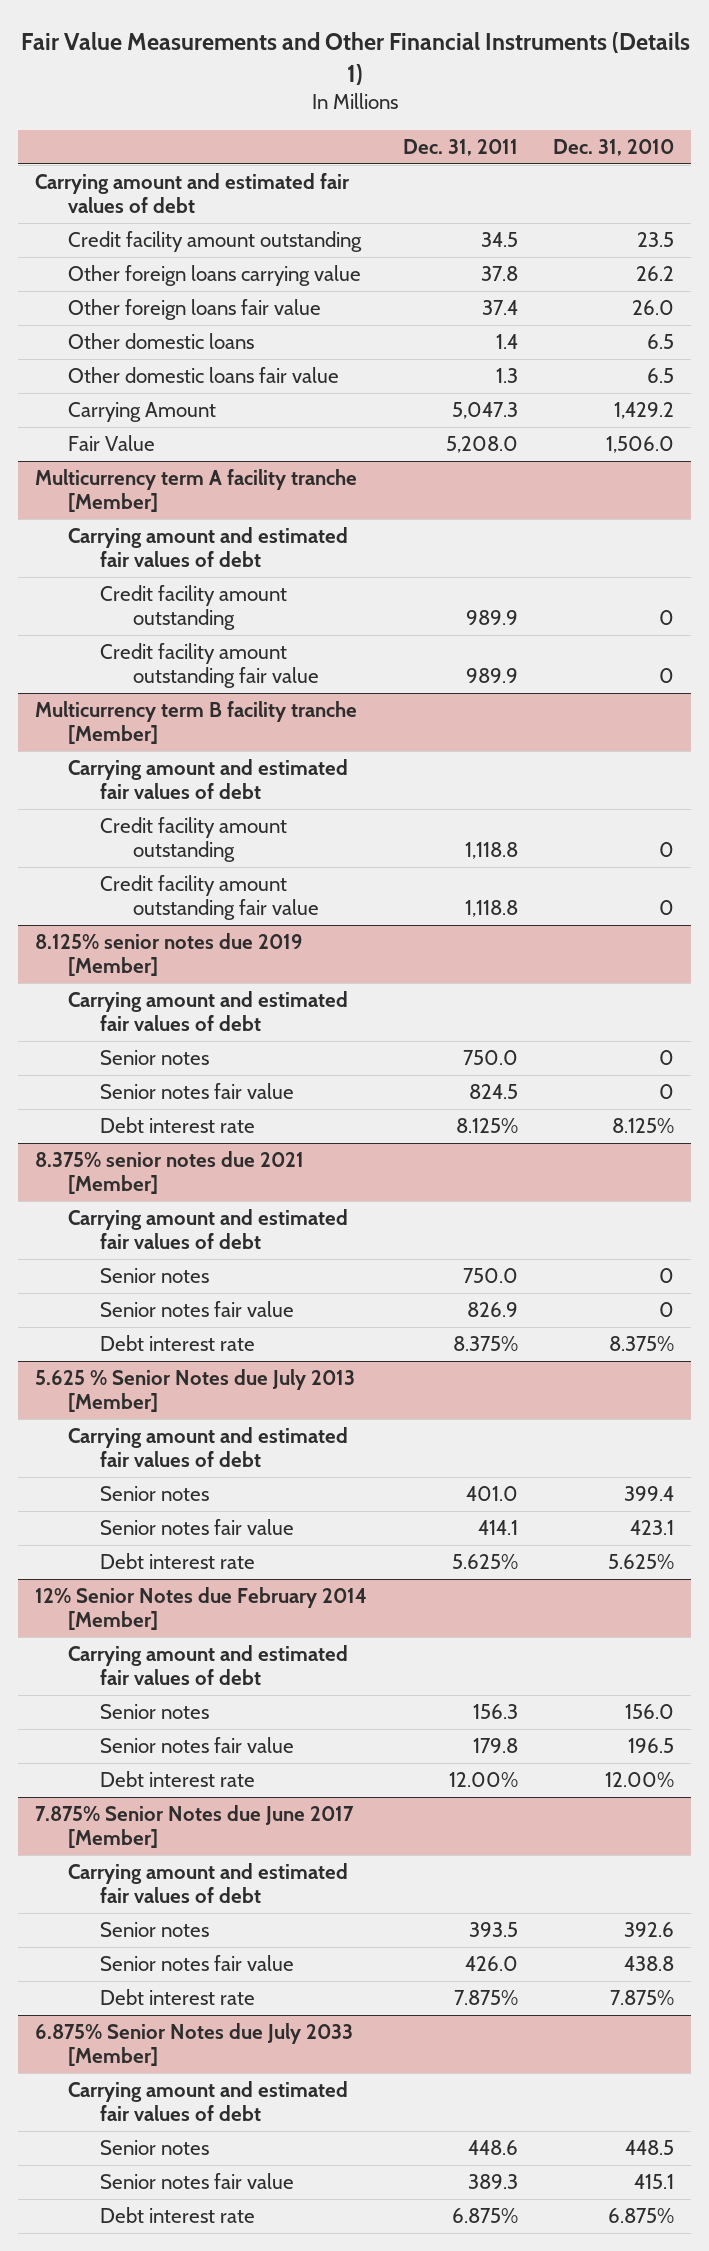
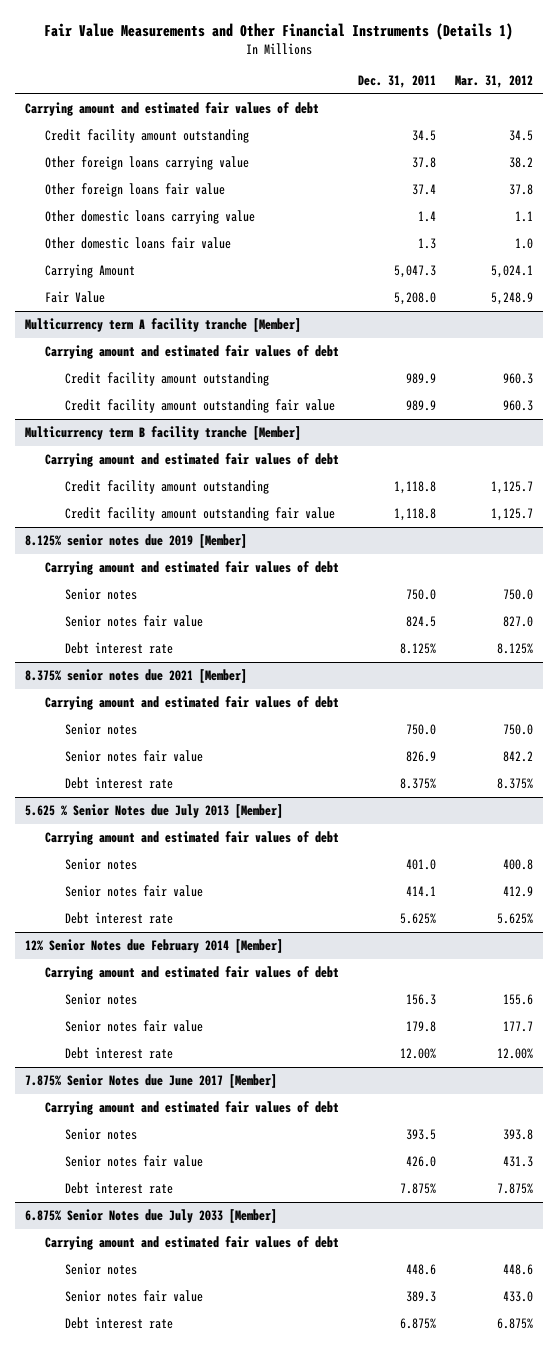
[552,138,674,156] Dec. 31, 2010 -> none
none -> [455,74,534,88] Mar. 31, 2012
[67,332,254,349] Other domestic loans -> [44,210,255,225] Other domestic loans carrying value

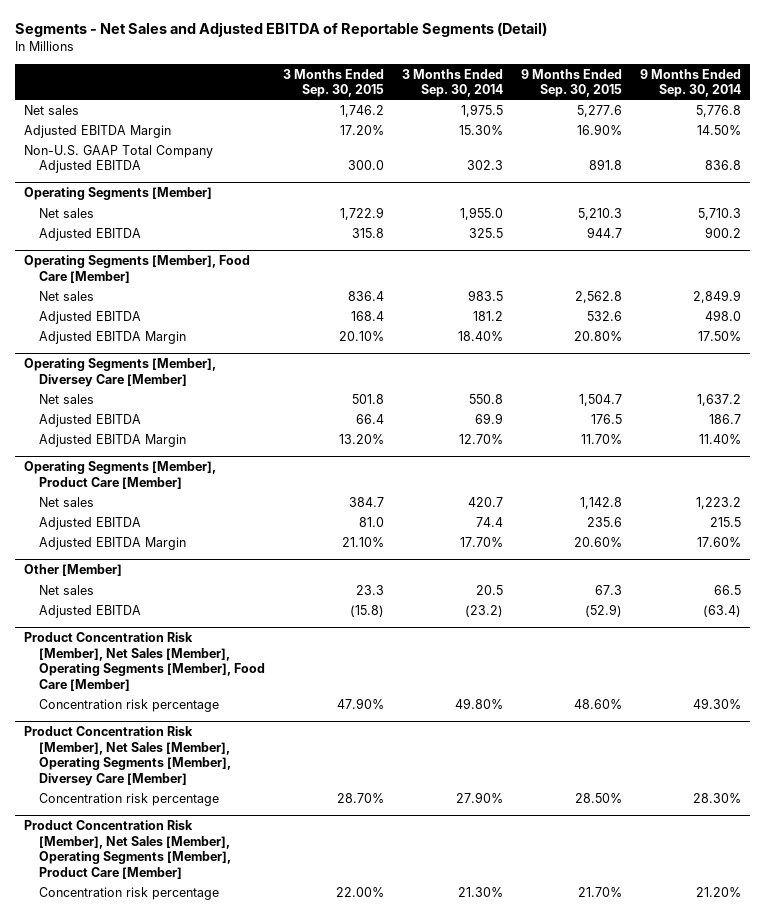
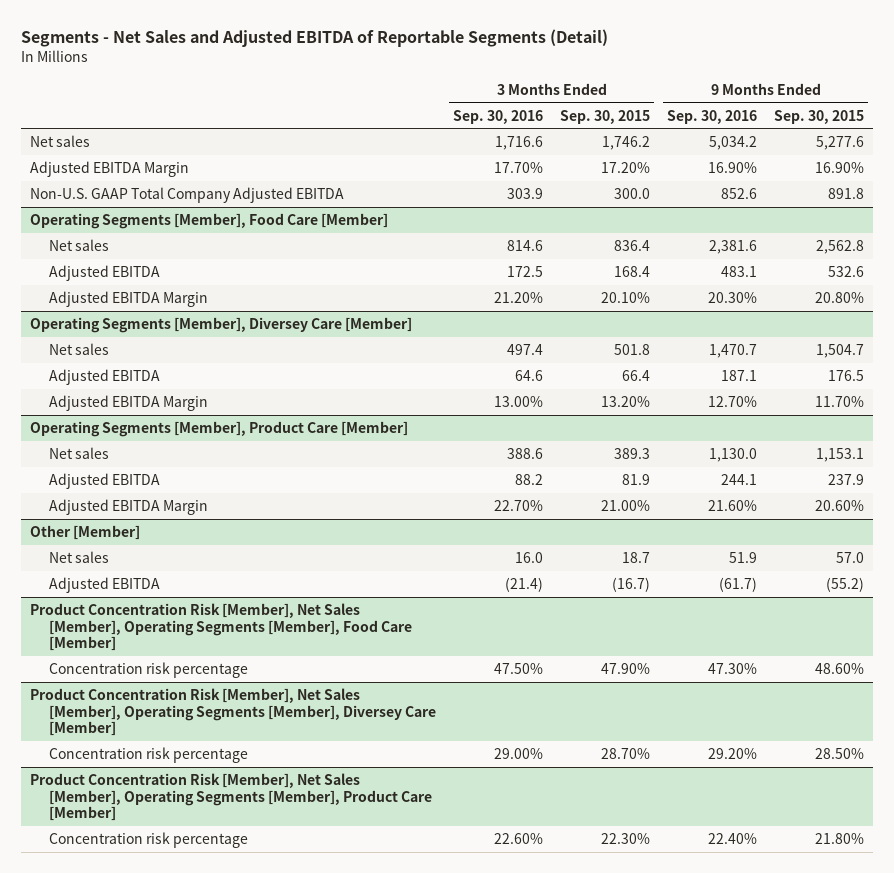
[401,68,503,98] 3 Months Ended Sep. 30, 2014 -> none
[639,68,741,98] 9 Months Ended Sep. 30, 2014 -> none
none -> [453,109,544,124] Sep. 30, 2016
none -> [667,109,758,124] Sep. 30, 2016
[23,187,212,201] Operating Segments [Member] -> none
[38,207,94,218] Net sales -> none
[38,227,141,241] Adjusted EBITDA -> none
[348,496,384,507] 384.7 -> [614,448,651,460] 389.3
[579,496,622,509] 1,142.8 -> [816,448,865,463] 1,153.1
[358,516,384,527] 81.0 -> [622,474,651,486] 81.9
[586,516,622,527] 235.6 -> [828,474,865,486] 237.9
[341,536,384,547] 21.10% -> [601,500,651,512] 21.00%
[355,584,384,595] 23.3 -> [622,552,651,564] 18.7
[594,584,622,595] 67.3 -> [836,552,865,564] 57.0
[349,604,384,617] (15.8) -> [612,577,651,593] (16.7)
[584,603,622,617] (52.9) -> [826,577,865,593] (55.2)
[335,886,384,897] 22.00% -> [601,833,651,845] 22.30%
[577,886,622,897] 21.70% -> [815,833,865,845] 21.80%

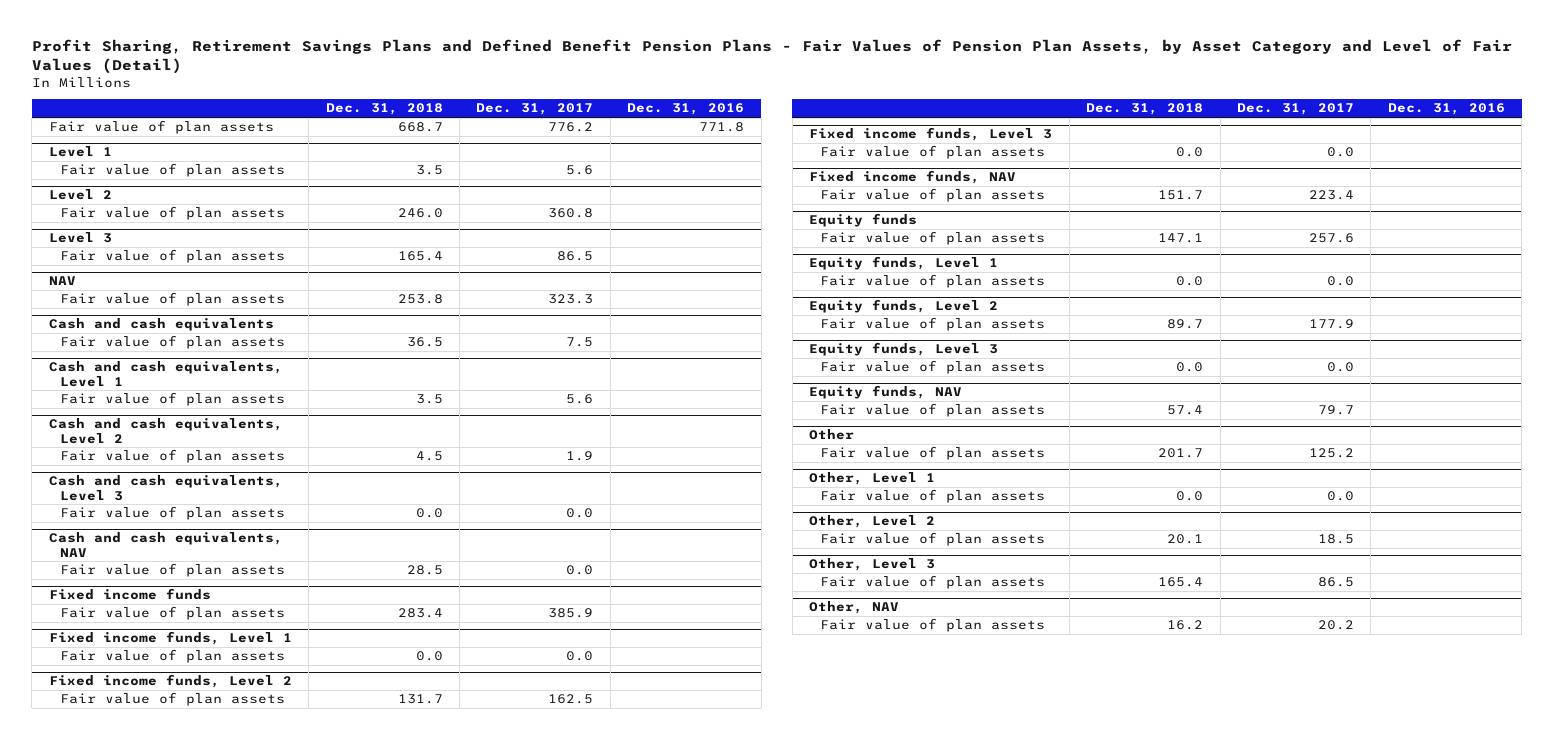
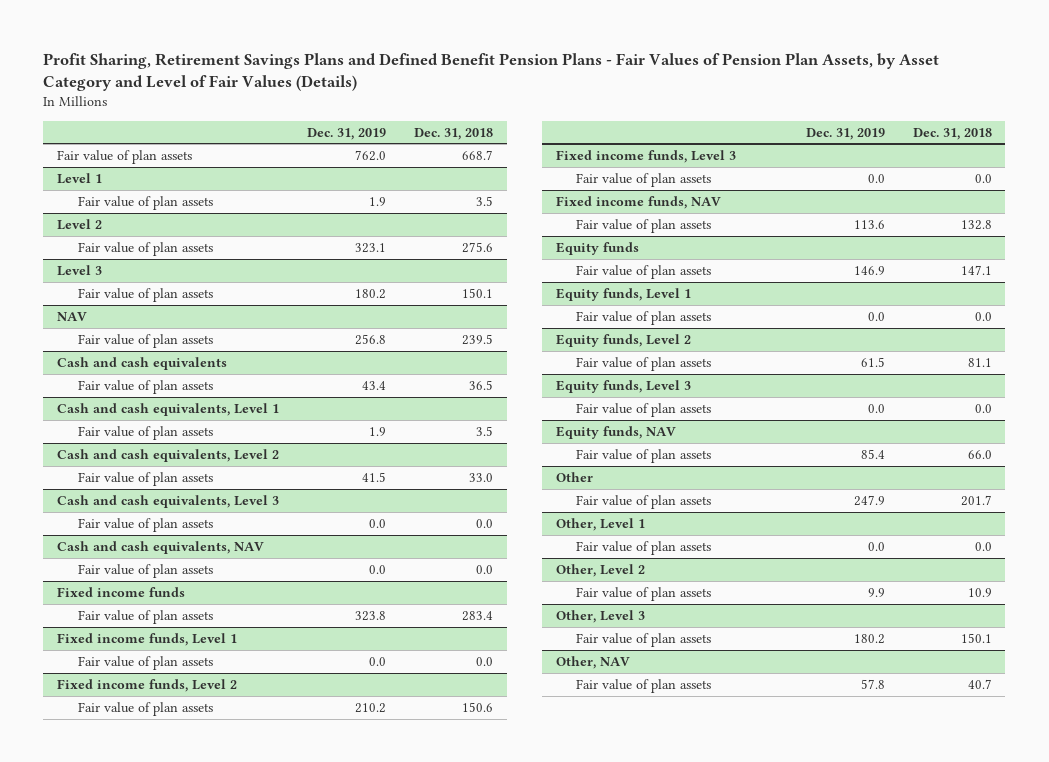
[31,38,1512,75] Profit Sharing, Retirement Savings Plans and Defined Benefit Pension Plans - Fair Values of Pension Plan Assets, by Asset Category and Level of Fair Values (Detail) -> [43,53,940,92] Profit Sharing, Retirement Savings Plans and Defined Benefit Pension Plans - Fair Values of Pension Plan Assets, by Asset Category and Level of Fair Values (Details)
[476,103,594,116] Dec. 31, 2017 -> none
[627,103,745,116] Dec. 31, 2016 -> none
none -> [306,127,386,140] Dec. 31, 2019
[397,208,443,219] 246.0 -> [461,241,493,253] 275.6
[397,251,443,262] 165.4 -> [461,287,493,298] 150.1
[397,294,443,305] 253.8 -> [461,333,493,345] 239.5
[415,451,443,462] 4.5 -> [468,472,493,482] 33.0
[406,565,443,576] 28.5 -> [475,564,493,574] 0.0
[397,694,443,705] 131.7 -> [461,701,493,712] 150.6
[1158,190,1204,201] 151.7 -> [960,219,992,230] 132.8
[1167,319,1204,330] 89.7 -> [967,357,992,367] 81.1
[1167,405,1204,416] 57.4 -> [967,449,992,459] 66.0
[1167,534,1204,545] 20.1 -> [967,587,992,597] 10.9
[1158,577,1204,588] 165.4 -> [960,632,992,643] 150.1
[1167,620,1204,631] 16.2 -> [967,678,992,689] 40.7

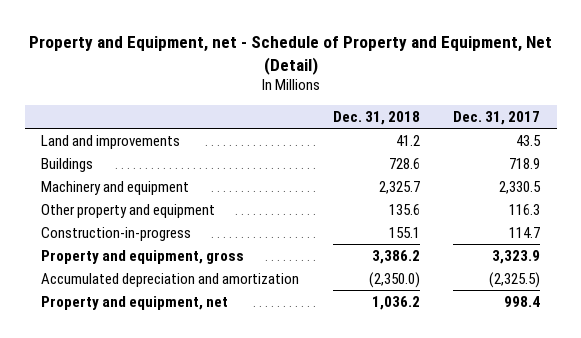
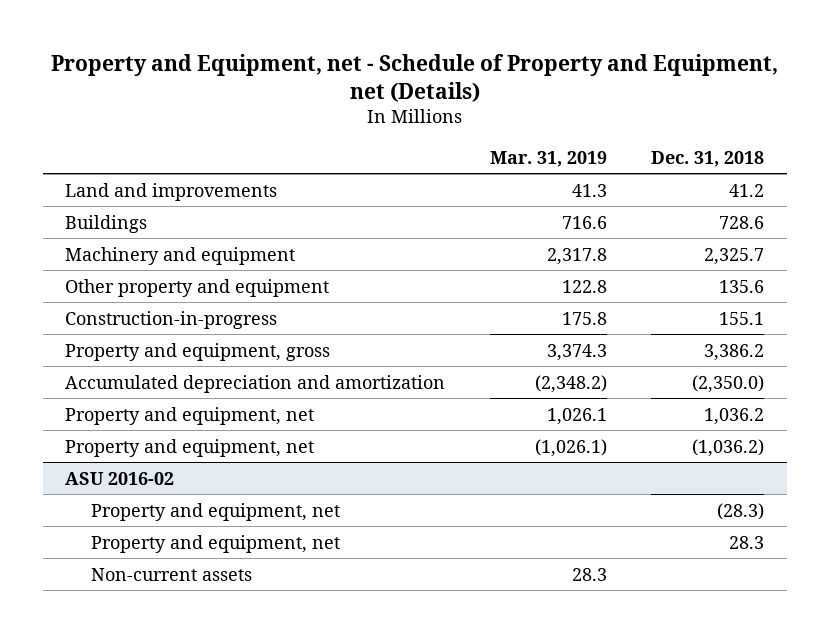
[28,35,552,75] Property and Equipment, net - Schedule of Property and Equipment, Net (Detail) -> [50,53,778,102] Property and Equipment, net - Schedule of Property and Equipment, net (Details)
[453,110,541,125] Dec. 31, 2017 -> none
none -> [489,150,607,167] Mar. 31, 2019
none -> [64,438,314,457] Property and equipment, net
none -> [64,471,174,485] ASU 2016-02
none -> [90,502,340,521] Property and equipment, net
none -> [90,534,340,553] Property and equipment, net
none -> [90,567,252,581] Non-current assets

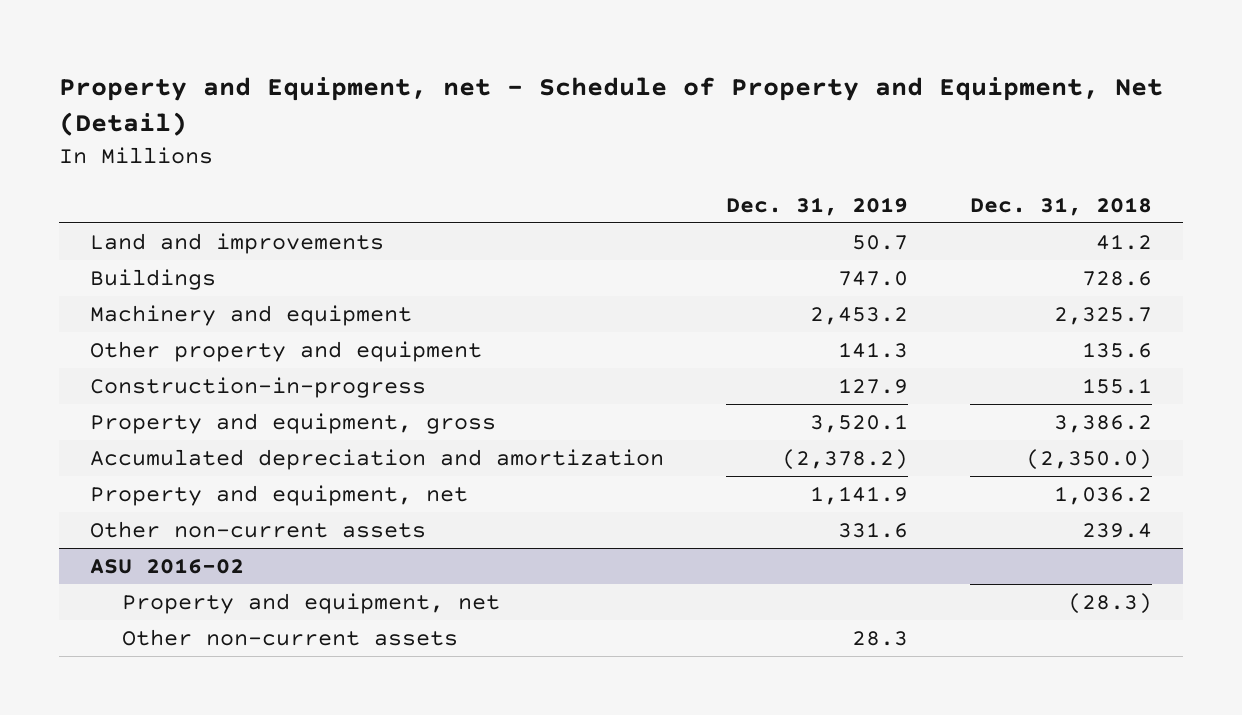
[50,53,778,102] Property and Equipment, net - Schedule of Property and Equipment, net (Details) -> [58,77,1163,137] Property and Equipment, net - Schedule of Property and Equipment, Net (Detail)
[489,150,607,167] Mar. 31, 2019 -> none
none -> [726,196,909,216] Dec. 31, 2019
[64,438,314,457] Property and equipment, net -> none
none -> [89,521,426,539] Other non-current assets
[90,534,340,553] Property and equipment, net -> none
[90,567,252,581] Non-current assets -> [122,629,459,647] Other non-current assets

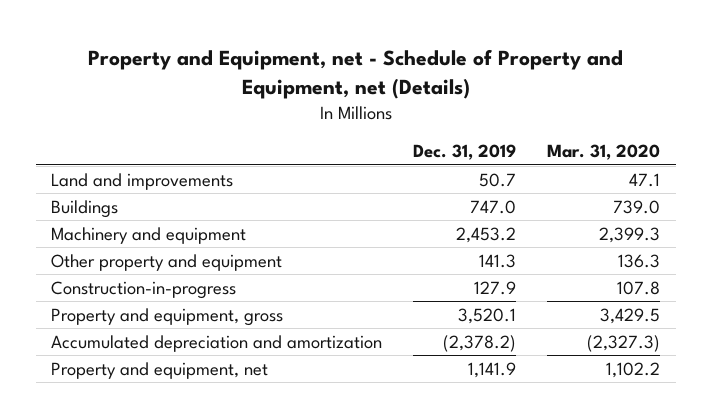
[58,77,1163,137] Property and Equipment, net - Schedule of Property and Equipment, Net (Detail) -> [87,48,623,99] Property and Equipment, net - Schedule of Property and Equipment, net (Details)
[970,196,1153,216] Dec. 31, 2018 -> none
none -> [547,144,661,161] Mar. 31, 2020
[89,521,426,539] Other non-current assets -> none
[89,558,244,575] ASU 2016-02 -> none
[122,593,501,615] Property and equipment, net -> none
[122,629,459,647] Other non-current assets -> none

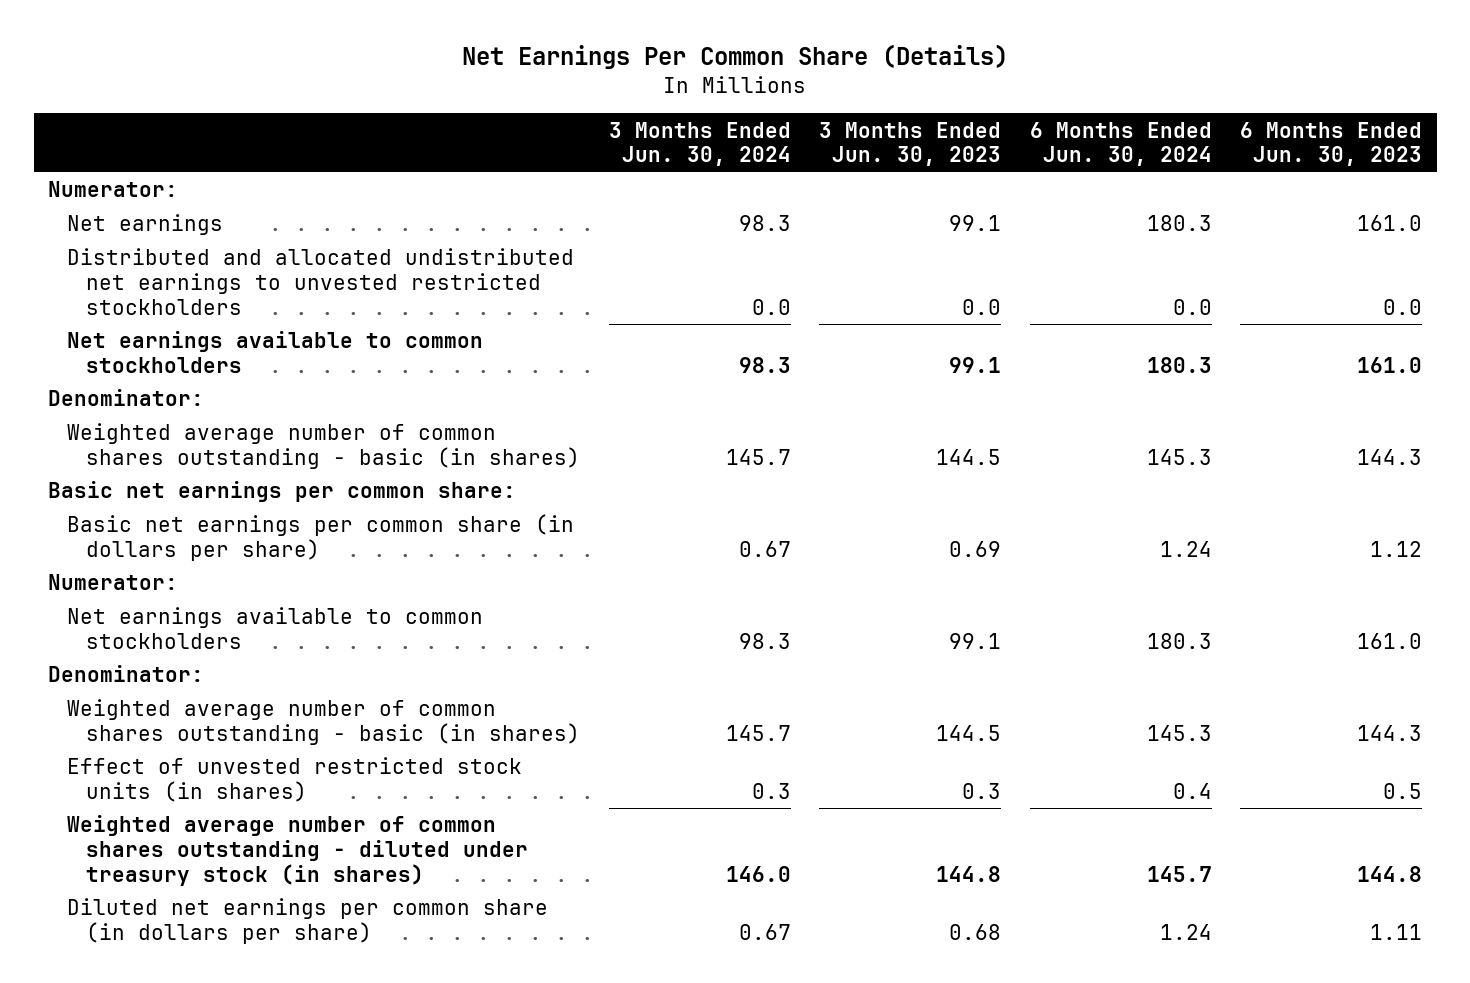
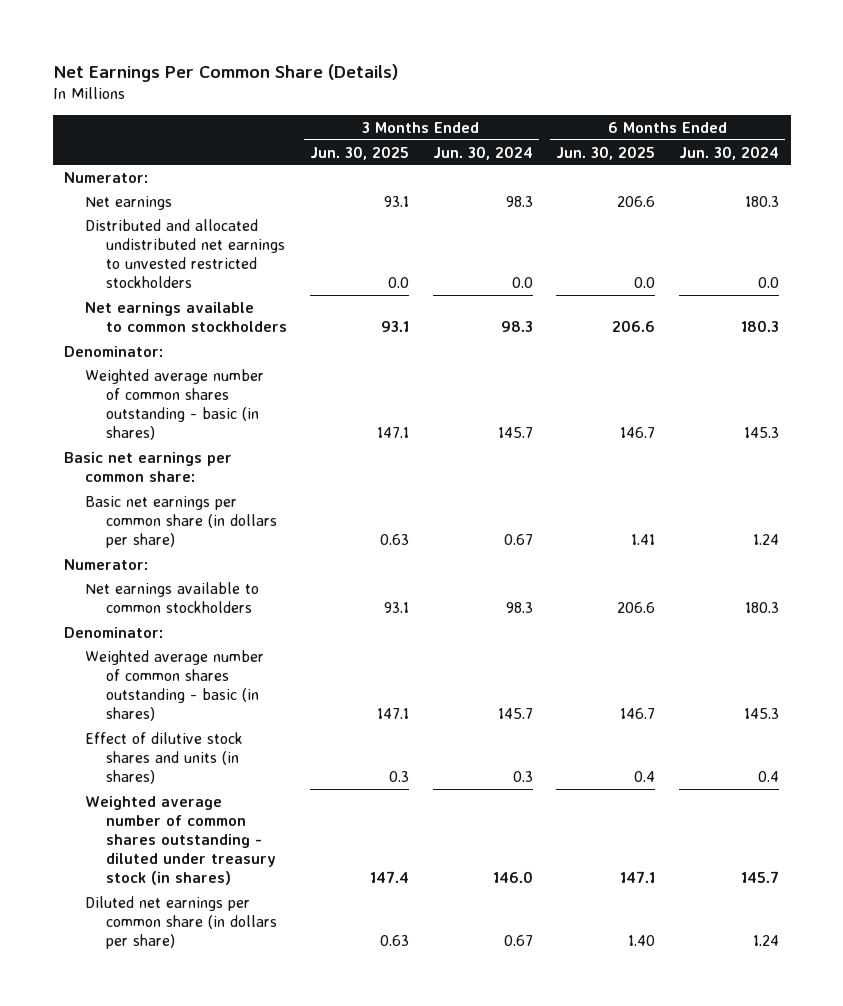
[819,121,1002,167] 3 Months Ended Jun. 30, 2023 -> none
[1240,121,1423,167] 6 Months Ended Jun. 30, 2023 -> none
none -> [310,145,410,160] Jun. 30, 2025
none -> [556,145,656,160] Jun. 30, 2025
[67,757,523,803] Effect of unvested restricted stock units (in shares) -> [85,731,244,784] Effect of dilutive stock shares and units (in shares)

